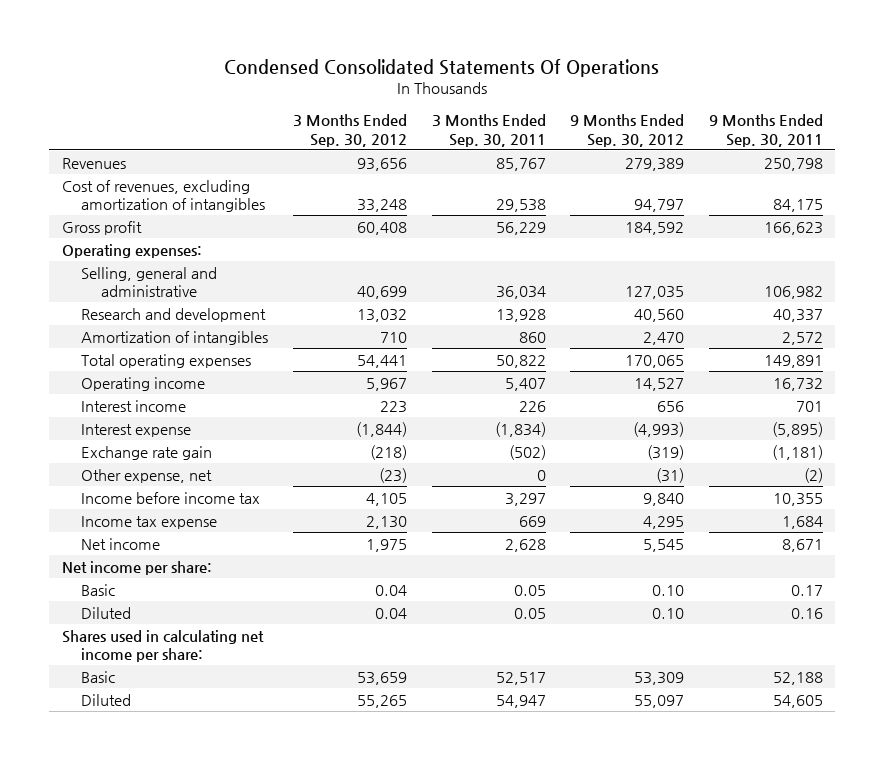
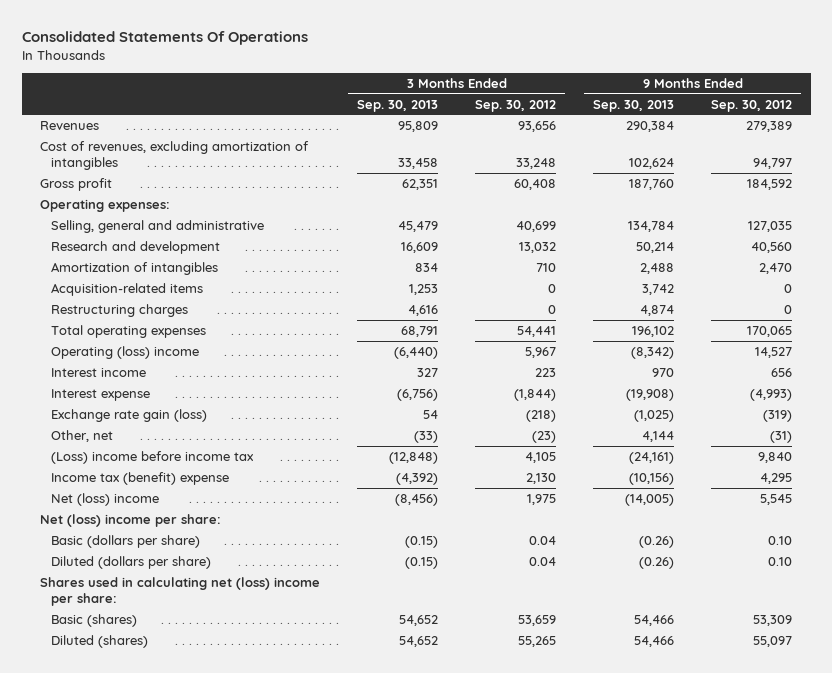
[224,58,660,77] Condensed Consolidated Statements Of Operations -> [21,31,308,46] Consolidated Statements Of Operations
[431,114,546,147] 3 Months Ended Sep. 30, 2011 -> none
[708,114,823,147] 9 Months Ended Sep. 30, 2011 -> none
none -> [357,99,439,112] Sep. 30, 2013
none -> [593,99,675,112] Sep. 30, 2013
none -> [51,283,204,297] Acquisition-related items
none -> [51,304,189,318] Restructuring charges
[81,376,206,391] Operating income -> [51,346,200,360] Operating (loss) income
[81,445,213,460] Exchange rate gain -> [51,409,208,423] Exchange rate gain (loss)
[81,468,213,483] Other expense, net -> [51,430,114,443] Other, net
[81,491,261,504] Income before income tax -> [51,451,255,465] (Loss) income before income tax
[81,515,218,529] Income tax expense -> [51,472,230,486] Income tax (benefit) expense
[81,537,161,550] Net income -> [51,493,160,507] Net (loss) income
[61,560,212,575] Net income per share: -> [40,514,222,528] Net (loss) income per share:
[81,583,116,596] Basic -> [51,535,201,549] Basic (dollars per share)
[81,606,132,619] Diluted -> [51,556,212,570] Diluted (dollars per share)
[61,629,264,663] Shares used in calculating net income per share: -> [40,577,321,607] Shares used in calculating net (loss) income per share:
[81,670,116,683] Basic -> [51,614,138,628] Basic (shares)
[81,693,132,706] Diluted -> [51,635,149,649] Diluted (shares)

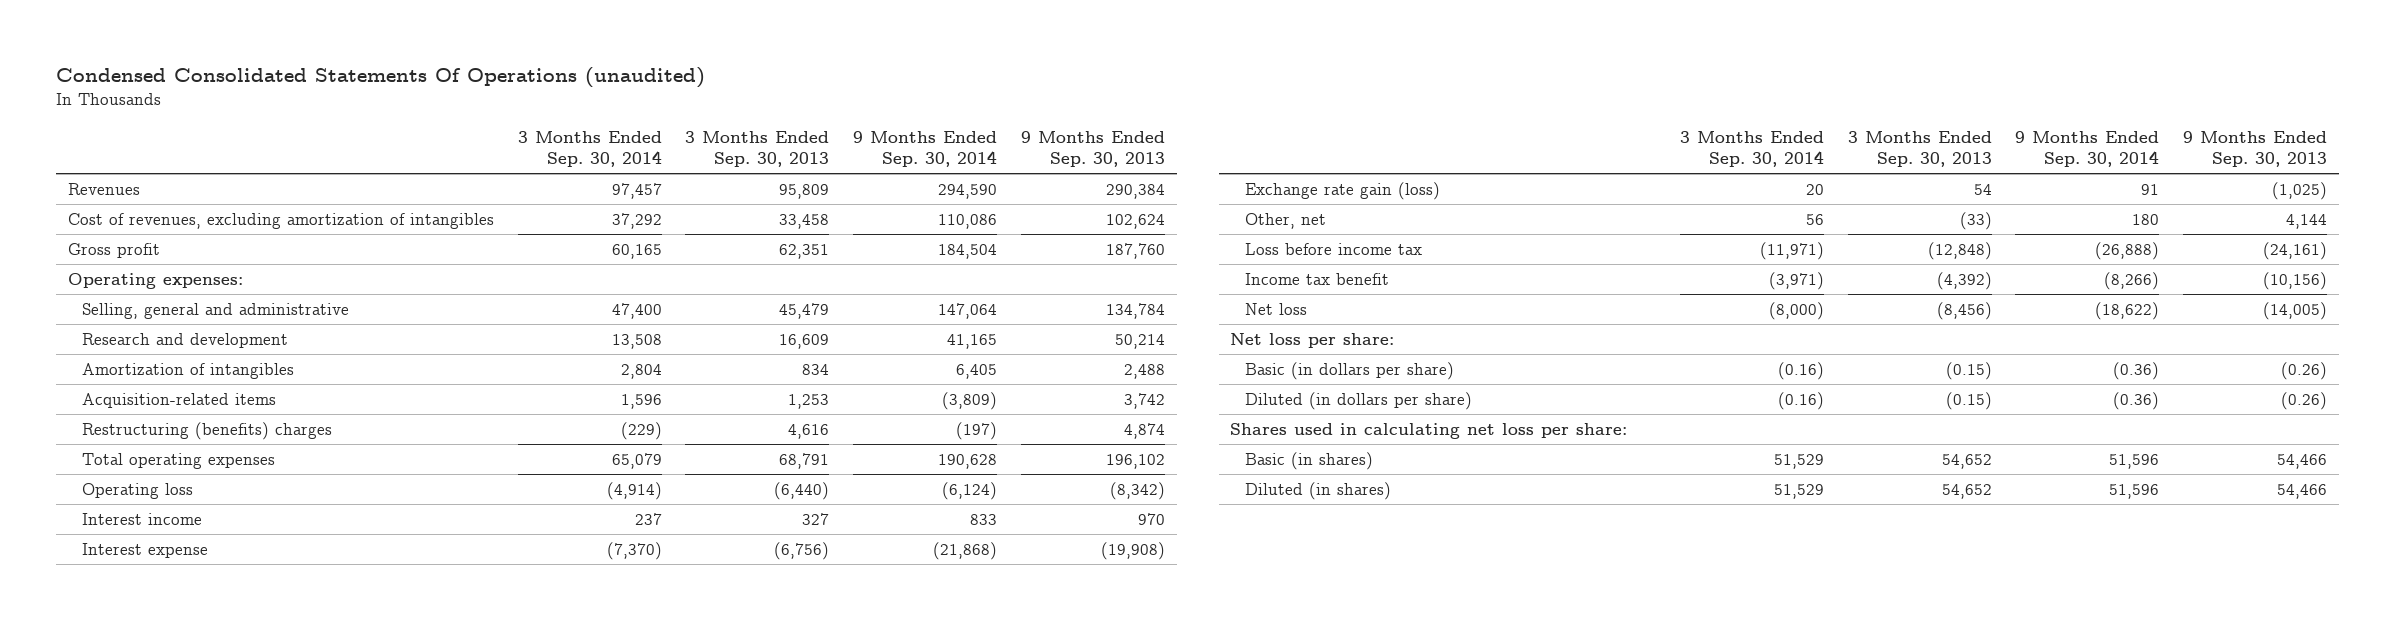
[21,31,308,46] Consolidated Statements Of Operations -> [56,67,706,89] Condensed Consolidated Statements Of Operations (unaudited)
[475,99,557,112] Sep. 30, 2012 -> none
[711,99,793,112] Sep. 30, 2012 -> none
none -> [517,130,662,167] 3 Months Ended Sep. 30, 2014
none -> [853,130,998,167] 9 Months Ended Sep. 30, 2014
[51,304,189,318] Restructuring charges -> [82,421,333,440] Restructuring (benefits) charges
[51,346,200,360] Operating (loss) income -> [82,482,194,499] Operating loss
[51,451,255,465] (Loss) income before income tax -> [1244,242,1422,255] Loss before income tax
[51,472,230,486] Income tax (benefit) expense -> [1244,272,1389,285] Income tax benefit
[51,493,160,507] Net (loss) income -> [1244,302,1307,315] Net loss
[40,514,222,528] Net (loss) income per share: -> [1230,332,1395,348] Net loss per share:
[51,535,201,549] Basic (dollars per share) -> [1244,361,1454,380] Basic (in dollars per share)
[51,556,212,570] Diluted (dollars per share) -> [1244,391,1472,410] Diluted (in dollars per share)
[40,577,321,607] Shares used in calculating net (loss) income per share: -> [1230,422,1628,439] Shares used in calculating net loss per share:
[51,614,138,628] Basic (shares) -> [1244,451,1373,470] Basic (in shares)
[51,635,149,649] Diluted (shares) -> [1244,481,1391,500] Diluted (in shares)

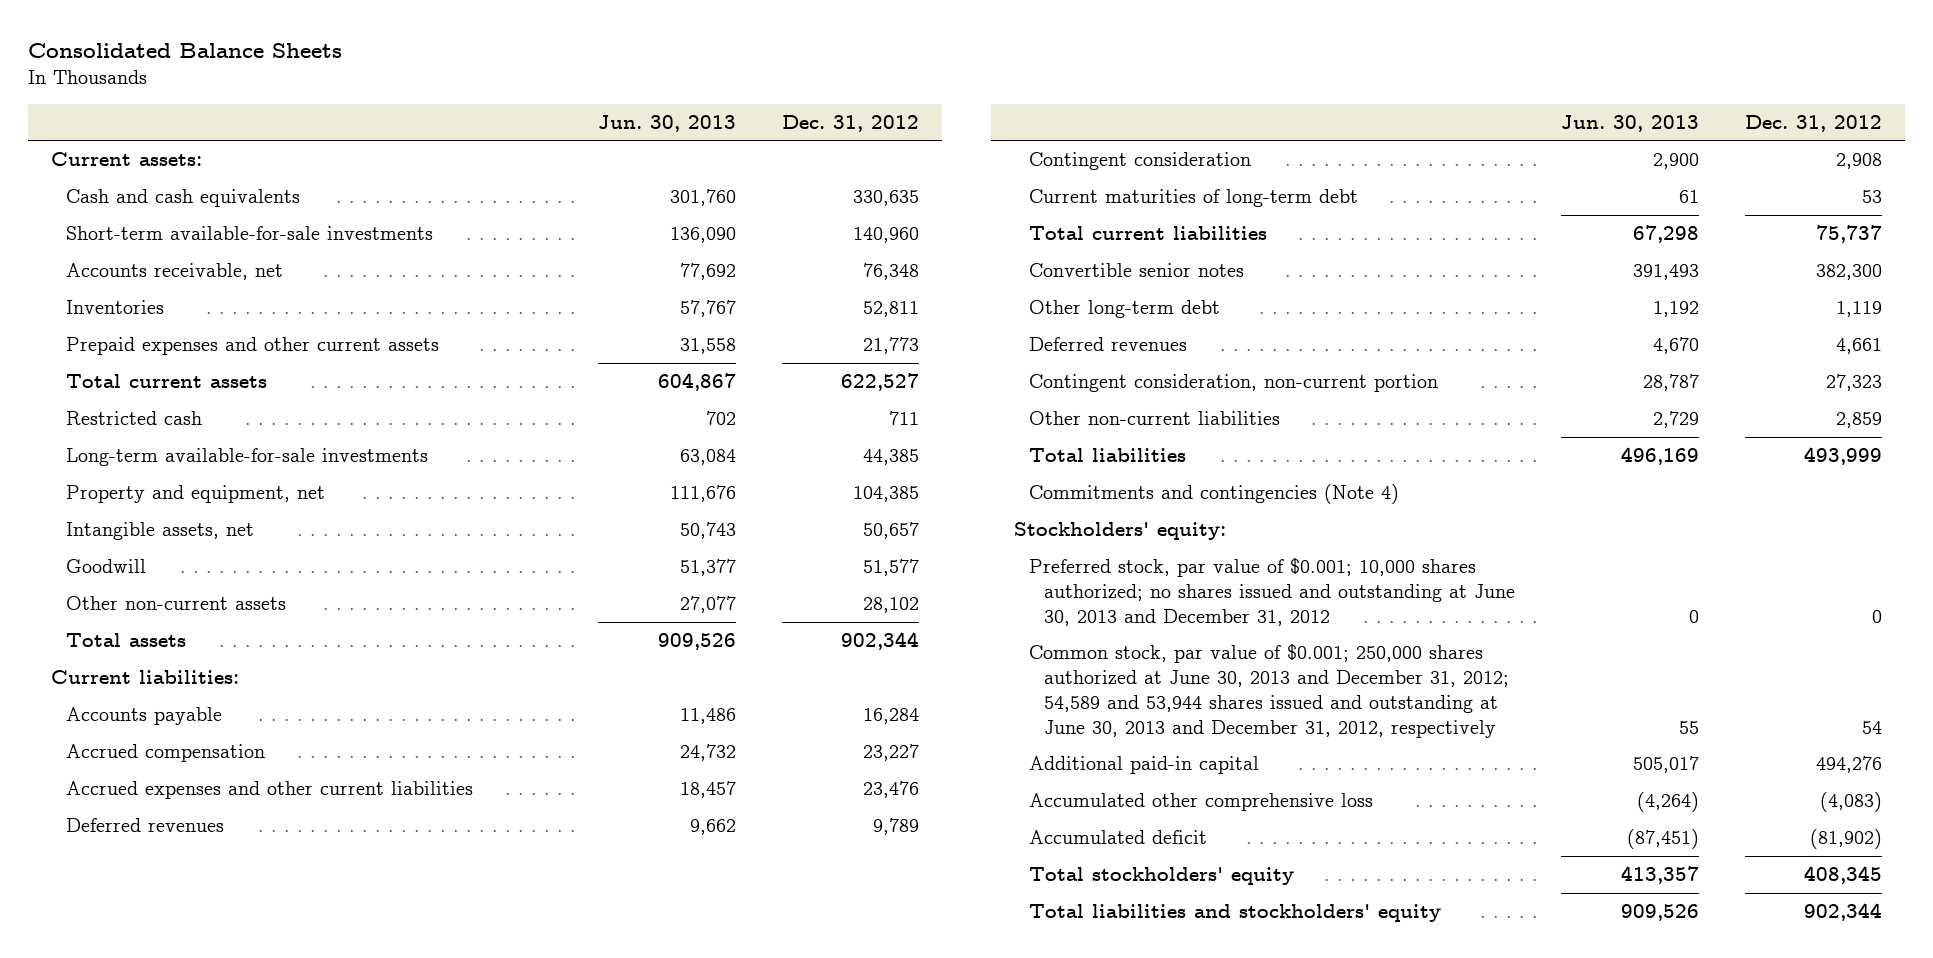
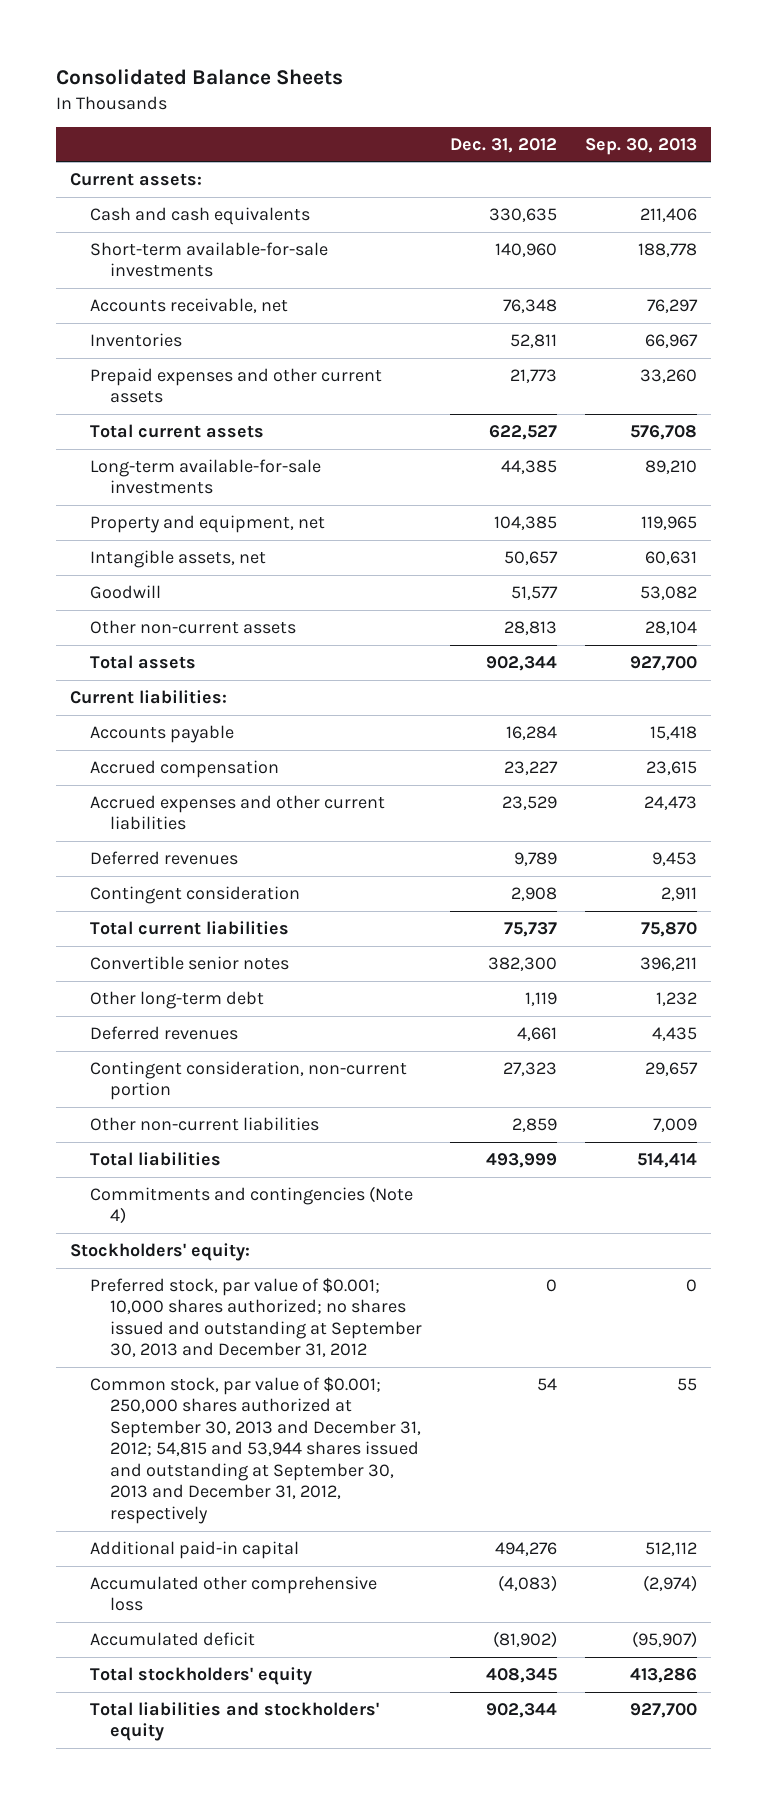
[598,114,737,132] Jun. 30, 2013 -> none
none -> [584,137,697,155] Sep. 30, 2013
[66,411,203,426] Restricted cash -> none
[863,597,920,614] 28,102 -> [504,620,558,635] 28,813
[863,781,920,799] 23,476 -> [502,795,558,810] 23,529
[1028,189,1358,208] Current maturities of long-term debt -> none
[1028,558,1516,626] Preferred stock, par value of $0.001; 10,000 shares authorized; no shares issued and outstanding at June 30, 2013 and December 31, 2012 -> [90,1277,423,1358] Preferred stock, par value of $0.001; 10,000 shares authorized; no shares issued and outstanding at September 30, 2013 and December 31, 2012
[1028,644,1510,738] Common stock, par value of $0.001; 250,000 shares authorized at June 30, 2013 and December 31, 2012; 54,589 and 53,944 shares issued and outstanding at June 30, 2013 and December 31, 2012, respectively -> [90,1376,422,1524] Common stock, par value of $0.001; 250,000 shares authorized at September 30, 2013 and December 31, 2012; 54,815 and 53,944 shares issued and outstanding at September 30, 2013 and December 31, 2012, respectively

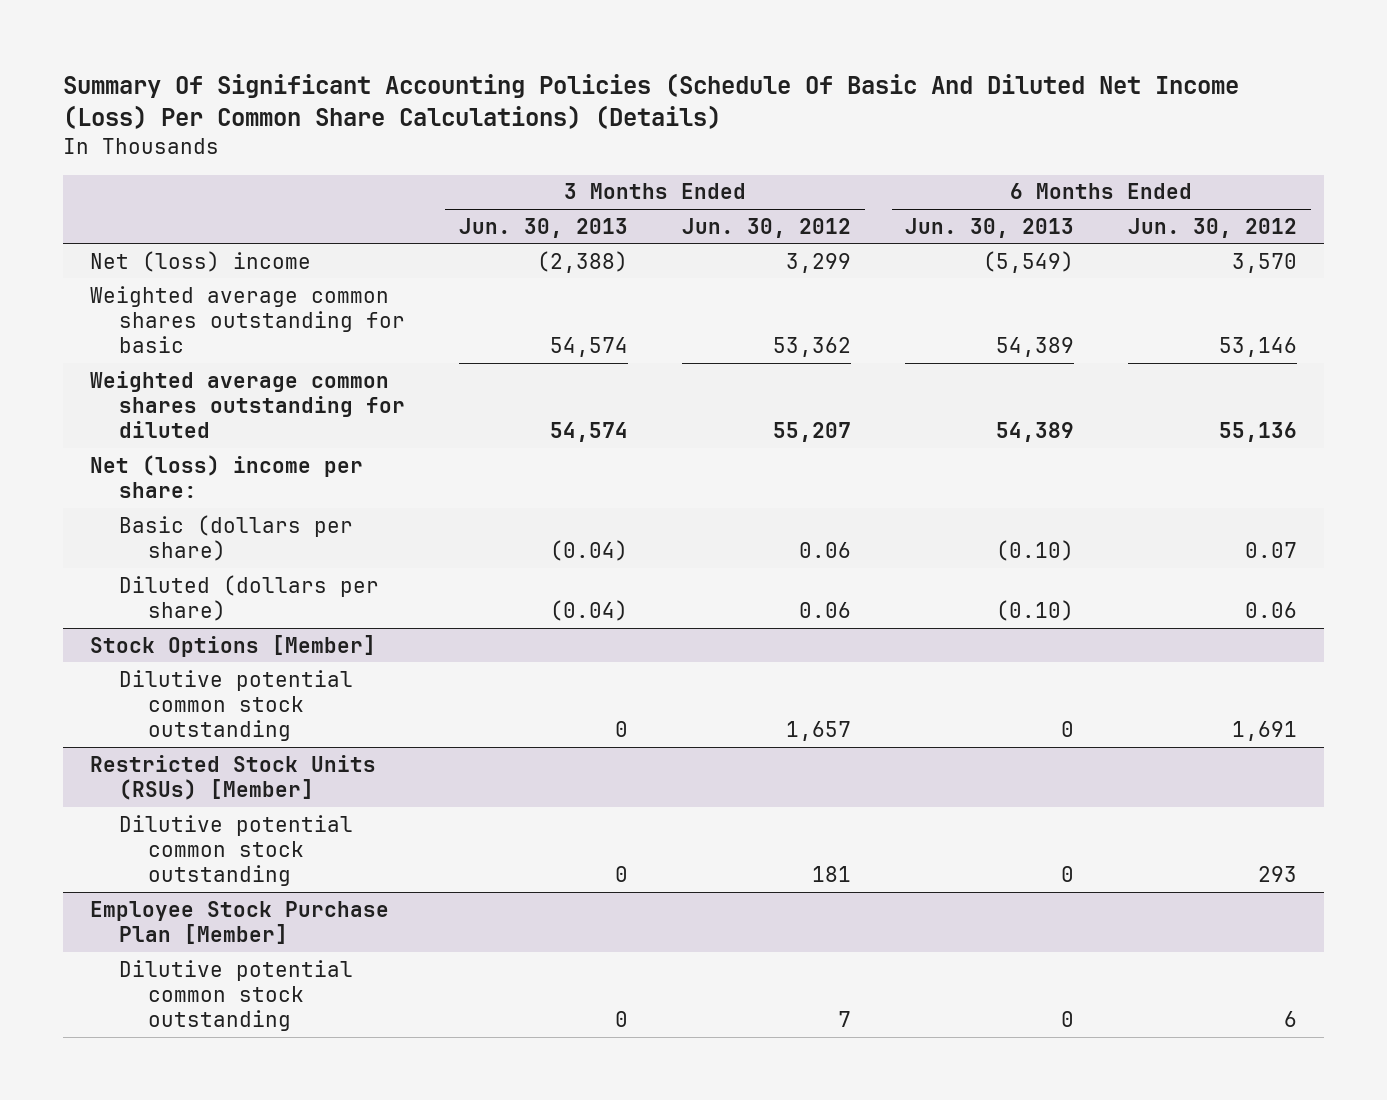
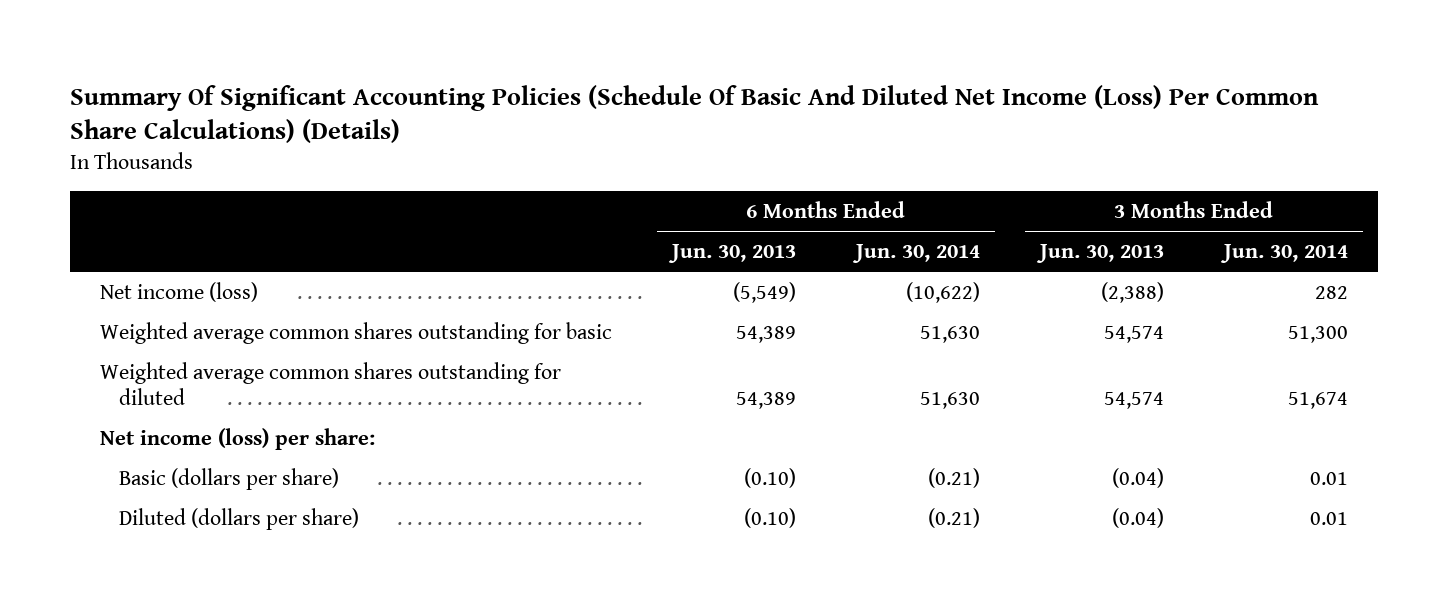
[682,217,852,238] Jun. 30, 2012 -> none
[1128,217,1298,238] Jun. 30, 2012 -> none
none -> [852,243,981,263] Jun. 30, 2014
none -> [1219,243,1348,263] Jun. 30, 2014
[89,250,311,272] Net (loss) income -> [100,281,259,302] Net income (loss)
[89,454,363,498] Net (loss) income per share: -> [100,427,376,450] Net income (loss) per share:
[89,634,376,657] Stock Options [Member] -> none
[118,669,353,742] Dilutive potential common stock outstanding -> none
[89,754,376,800] Restricted Stock Units (RSUs) [Member] -> none
[118,814,353,887] Dilutive potential common stock outstanding -> none
[89,900,389,944] Employee Stock Purchase Plan [Member] -> none
[118,959,353,1032] Dilutive potential common stock outstanding -> none

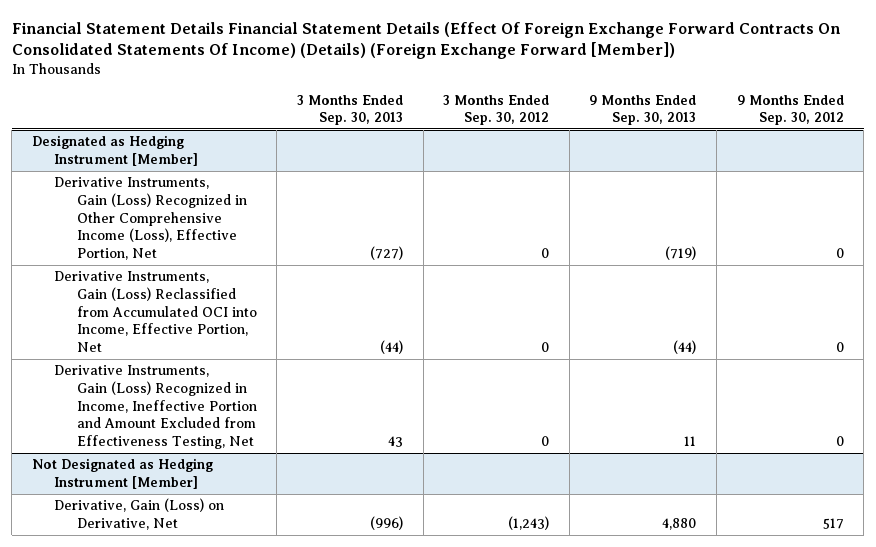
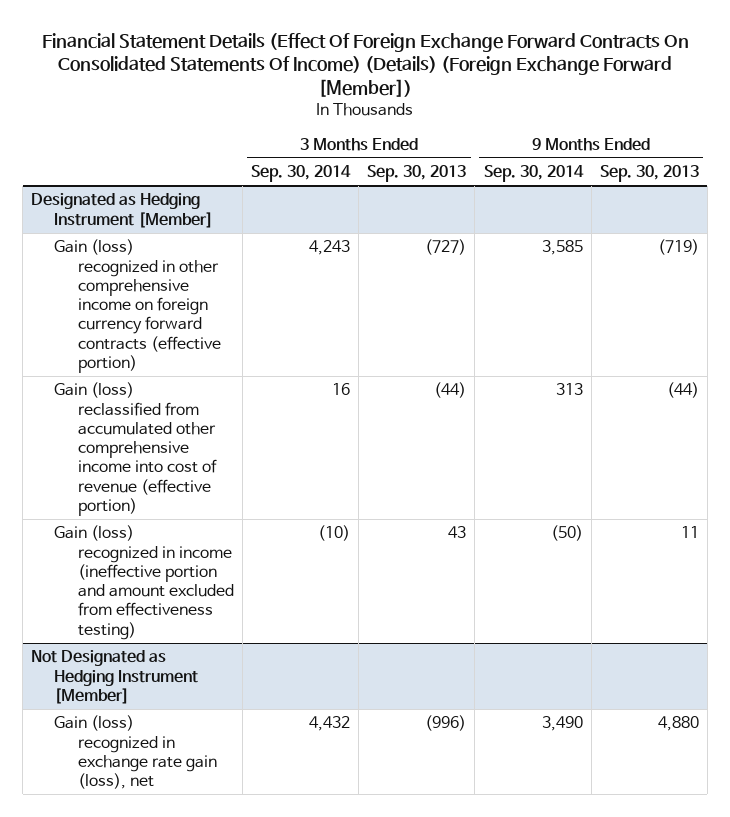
[11,21,841,60] Financial Statement Details Financial Statement Details (Effect Of Foreign Exchange Forward Contracts On Consolidated Statements Of Income) (Details) (Foreign Exchange Forward [Member]) -> [42,32,690,98] Financial Statement Details (Effect Of Foreign Exchange Forward Contracts On Consolidated Statements Of Income) (Details) (Foreign Exchange Forward [Member])
[443,94,550,126] 3 Months Ended Sep. 30, 2012 -> none
[736,94,844,126] 9 Months Ended Sep. 30, 2012 -> none
none -> [250,165,351,183] Sep. 30, 2014
none -> [483,165,584,183] Sep. 30, 2014
[54,177,247,260] Derivative Instruments, Gain (Loss) Recognized in Other Comprehensive Income (Loss), Effective Portion, Net -> [54,239,221,373] Gain (loss) recognized in other comprehensive income on foreign currency forward contracts (effective portion)
[54,271,257,352] Derivative Instruments, Gain (Loss) Reclassified from Accumulated OCI into Income, Effective Portion, Net -> [54,382,217,516] Gain (loss) reclassified from accumulated other comprehensive income into cost of revenue (effective portion)
[54,365,257,449] Derivative Instruments, Gain (Loss) Recognized in Income, Ineffective Portion and Amount Excluded from Effectiveness Testing, Net -> [54,525,234,640] Gain (loss) recognized in income (ineffective portion and amount excluded from effectiveness testing)
[54,498,225,530] Derivative, Gain (Loss) on Derivative, Net -> [54,715,217,790] Gain (loss) recognized in exchange rate gain (loss), net

